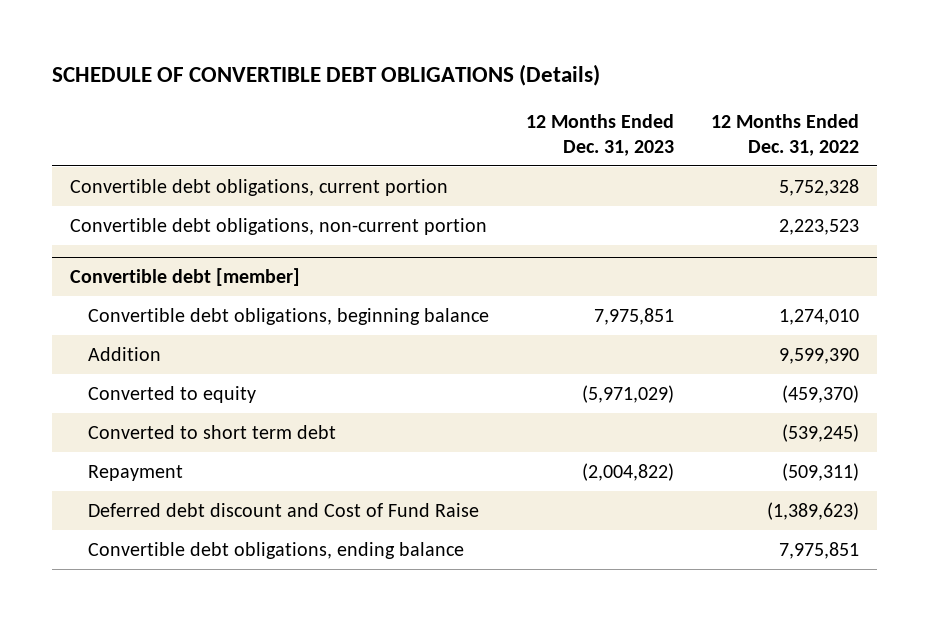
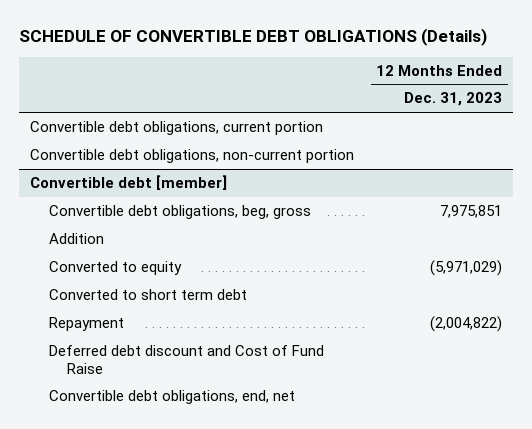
[710,114,859,156] 12 Months Ended Dec. 31, 2022 -> none
[87,308,489,326] Convertible debt obligations, beginning balance -> [48,205,311,220] Convertible debt obligations, beg, gross
[87,542,464,560] Convertible debt obligations, ending balance -> [48,390,295,405] Convertible debt obligations, end, net

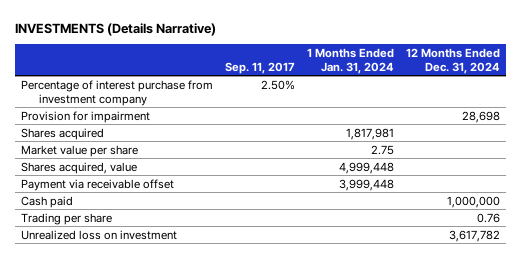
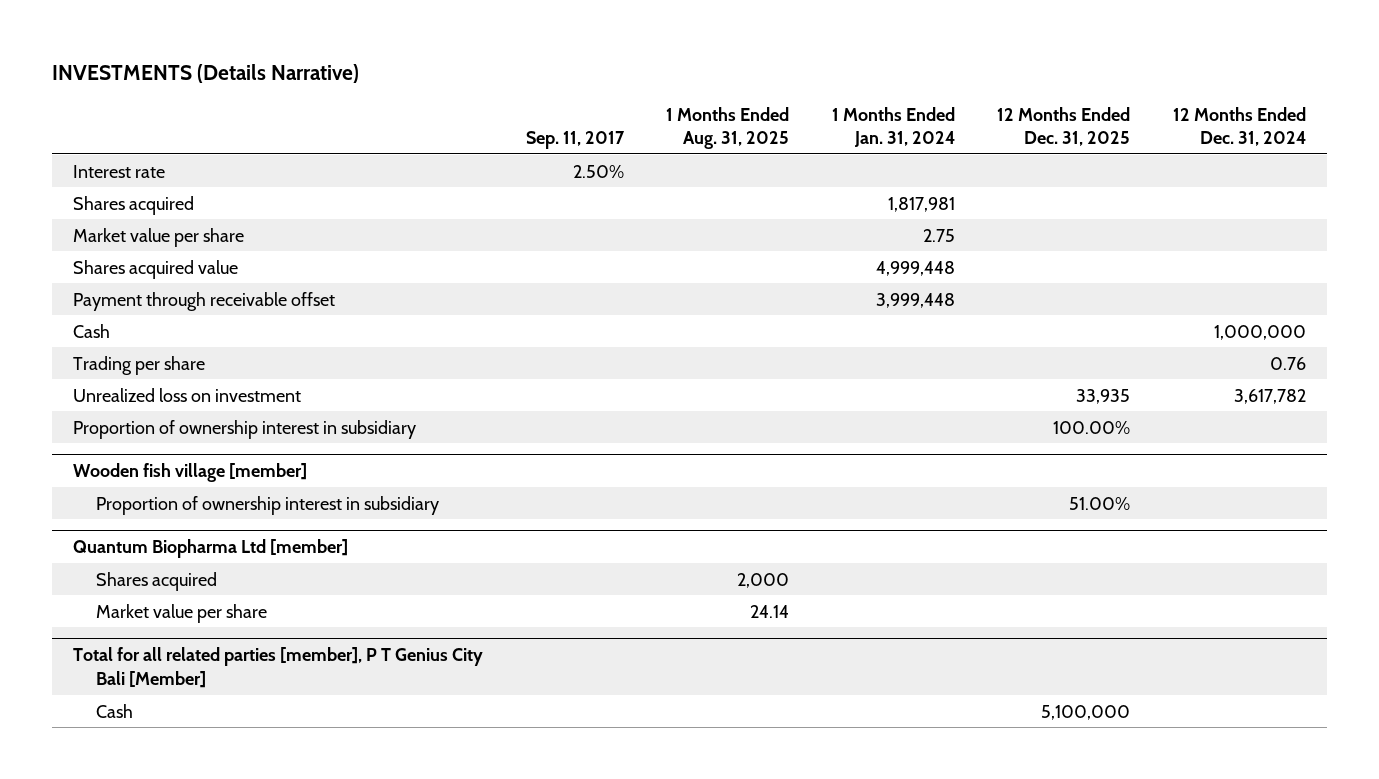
none -> [666,106,790,150] 1 Months Ended Aug. 31, 2025
none -> [997,106,1131,147] 12 Months Ended Dec. 31, 2025
[21,110,151,123] Provision for impairment -> none
[21,79,214,106] Percentage of interest purchase from investment company -> [73,164,166,178] Interest rate
[21,161,138,174] Shares acquired, value -> [73,259,239,279] Shares acquired value
[21,178,175,191] Payment via receivable offset -> [73,291,336,311] Payment through receivable offset
[21,195,74,208] Cash paid -> [73,323,111,338] Cash
none -> [73,419,417,439] Proportion of ownership interest in subsidiary
none -> [73,463,308,483] Wooden fish village [member]
none -> [96,495,440,515] Proportion of ownership interest in subsidiary
none -> [73,539,349,559] Quantum Biopharma Ltd [member]
none -> [96,571,218,591] Shares acquired
none -> [96,603,268,623] Market value per share
none -> [73,647,484,688] Total for all related parties [member], P T Genius City Bali [Member]
none -> [96,703,134,718] Cash

